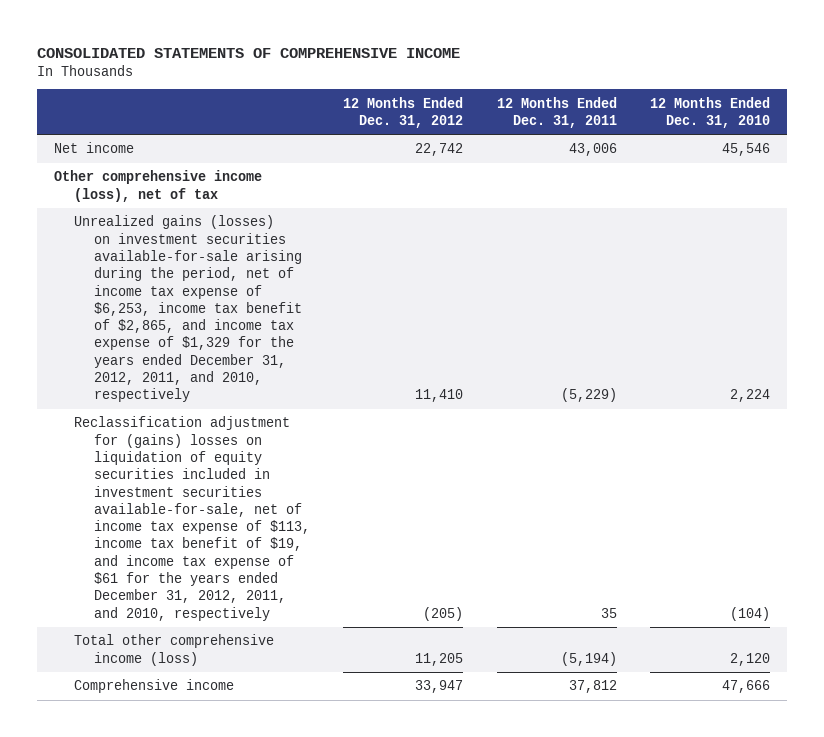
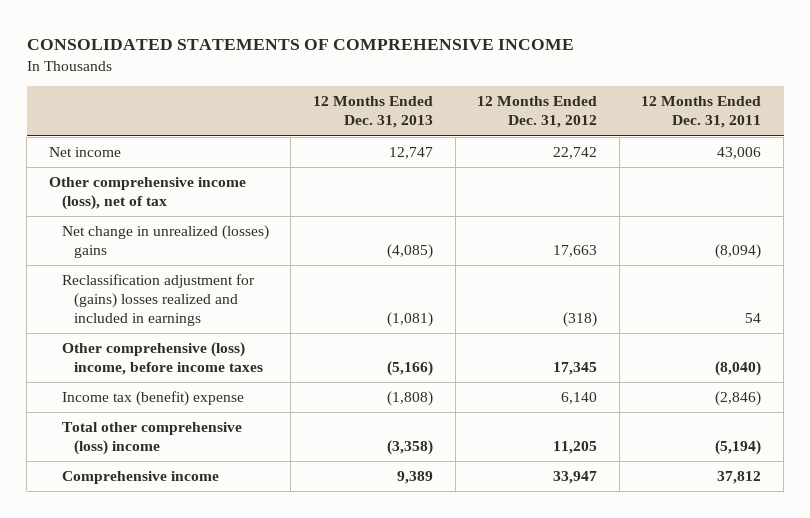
[650,96,771,128] 12 Months Ended Dec. 31, 2010 -> none
none -> [312,96,433,129] 12 Months Ended Dec. 31, 2013
[73,215,302,403] Unrealized gains (losses) on investment securities available-for-sale arising during the period, net of income tax expense of $6,253, income tax benefit of $2,865, and income tax expense of $1,329 for the years ended December 31, 2012, 2011, and 2010, respectively -> none
[73,416,310,621] Reclassification adjustment for (gains) losses on liquidation of equity securities included in investment securities available-for-sale, net of income tax expense of $113, income tax benefit of $19, and income tax expense of $61 for the years ended December 31, 2012, 2011, and 2010, respectively -> none
none -> [61,225,269,259] Net change in unrealized (losses) gains
none -> [61,274,255,327] Reclassification adjustment for (gains) losses realized and included in earnings
none -> [61,342,264,376] Other comprehensive (loss) income, before income taxes
none -> [61,391,244,407] Income tax (benefit) expense
[73,634,274,666] Total other comprehensive income (loss) -> [61,422,242,456] Total other comprehensive (loss) income

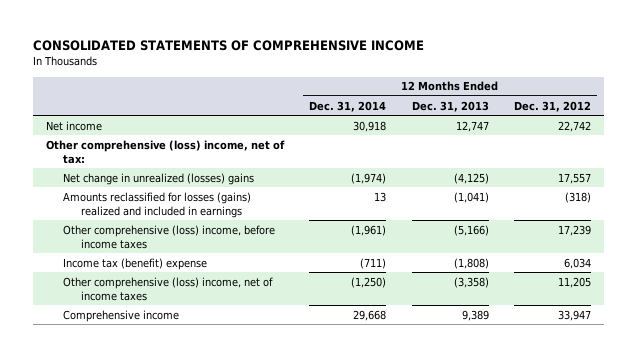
[641,96,762,129] 12 Months Ended Dec. 31, 2011 -> none
none -> [309,100,387,112] Dec. 31, 2014
[48,177,246,211] Other comprehensive income (loss), net of tax -> [45,139,285,164] Other comprehensive (loss) income, net of tax:
[386,244,433,260] (4,085) -> [453,172,489,184] (4,125)
[553,245,598,258] 17,663 -> [558,172,592,184] 17,557
[61,274,255,327] Reclassification adjustment for (gains) losses realized and included in earnings -> [63,191,252,218] Amounts reclassified for losses (gains) realized and included in earnings
[386,312,433,328] (1,081) -> [453,191,489,203] (1,041)
[553,362,598,376] 17,345 -> [558,224,592,236] 17,239
[561,392,598,405] 6,140 -> [564,257,592,269] 6,034
[61,422,242,456] Total other comprehensive (loss) income -> [63,276,274,301] Other comprehensive (loss) income, net of income taxes

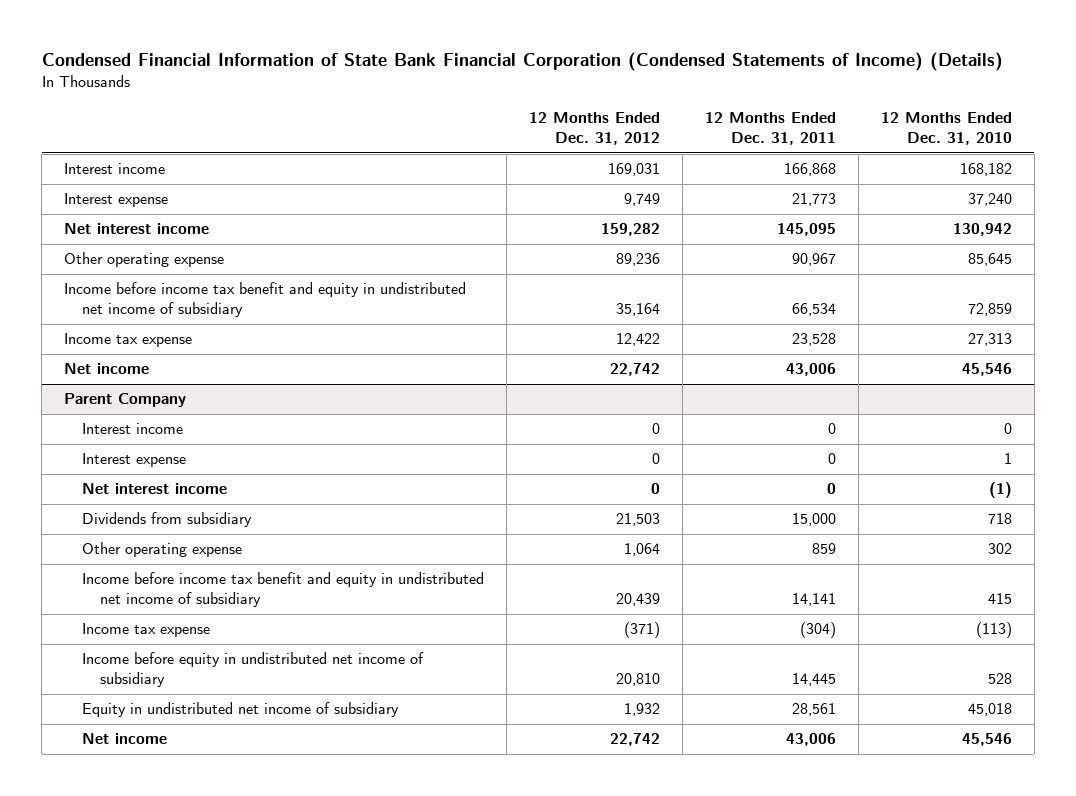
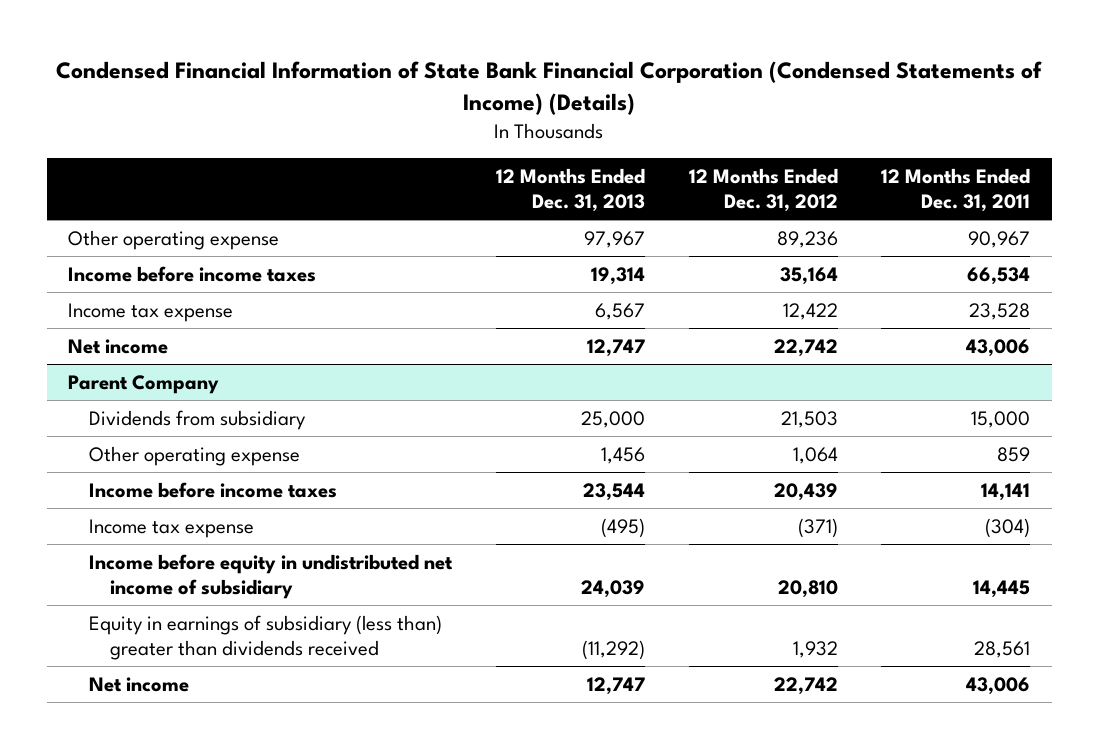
[880,112,1012,146] 12 Months Ended Dec. 31, 2010 -> none
none -> [495,167,645,213] 12 Months Ended Dec. 31, 2013
[64,163,166,175] Interest income -> none
[64,193,169,208] Interest expense -> none
[64,223,210,235] Net interest income -> none
[64,282,467,318] Income before income tax benefit and equity in undistributed net income of subsidiary -> [68,265,317,282] Income before income taxes
[82,423,184,435] Interest income -> none
[82,453,187,468] Interest expense -> none
[82,483,228,495] Net interest income -> none
[82,572,485,608] Income before income tax benefit and equity in undistributed net income of subsidiary -> [89,481,338,498] Income before income taxes
[82,702,400,718] Equity in undistributed net income of subsidiary -> [89,614,443,660] Equity in earnings of subsidiary (less than) greater than dividends received

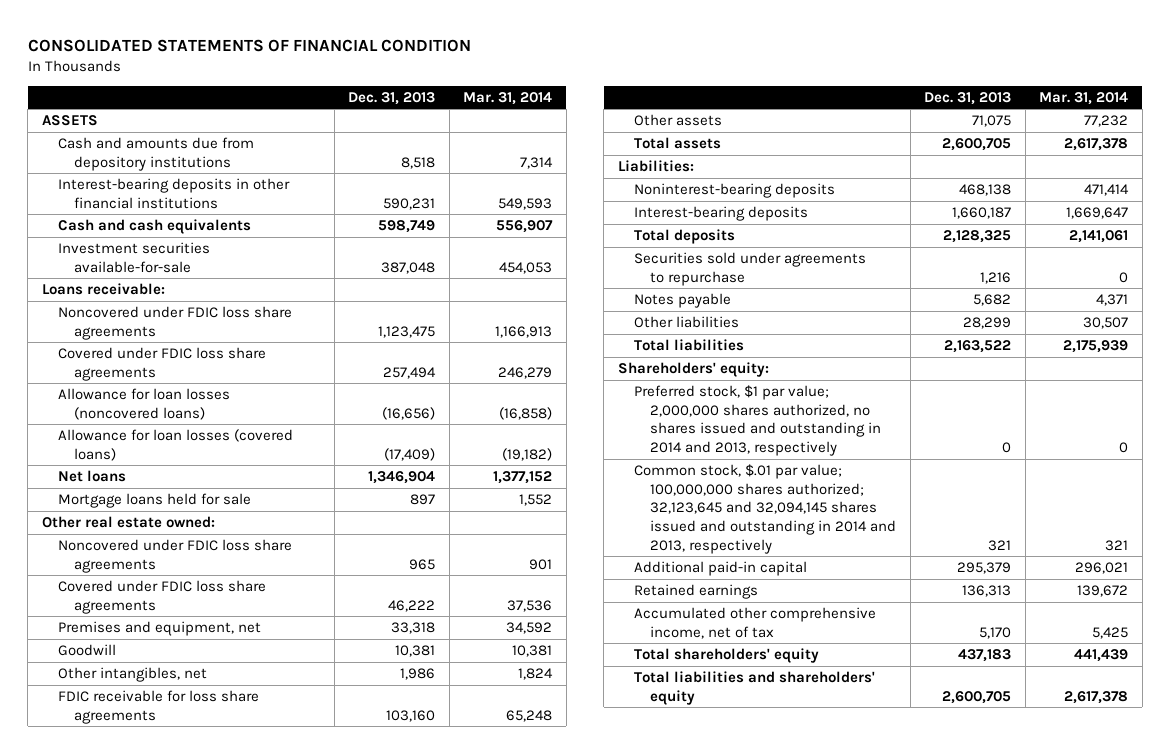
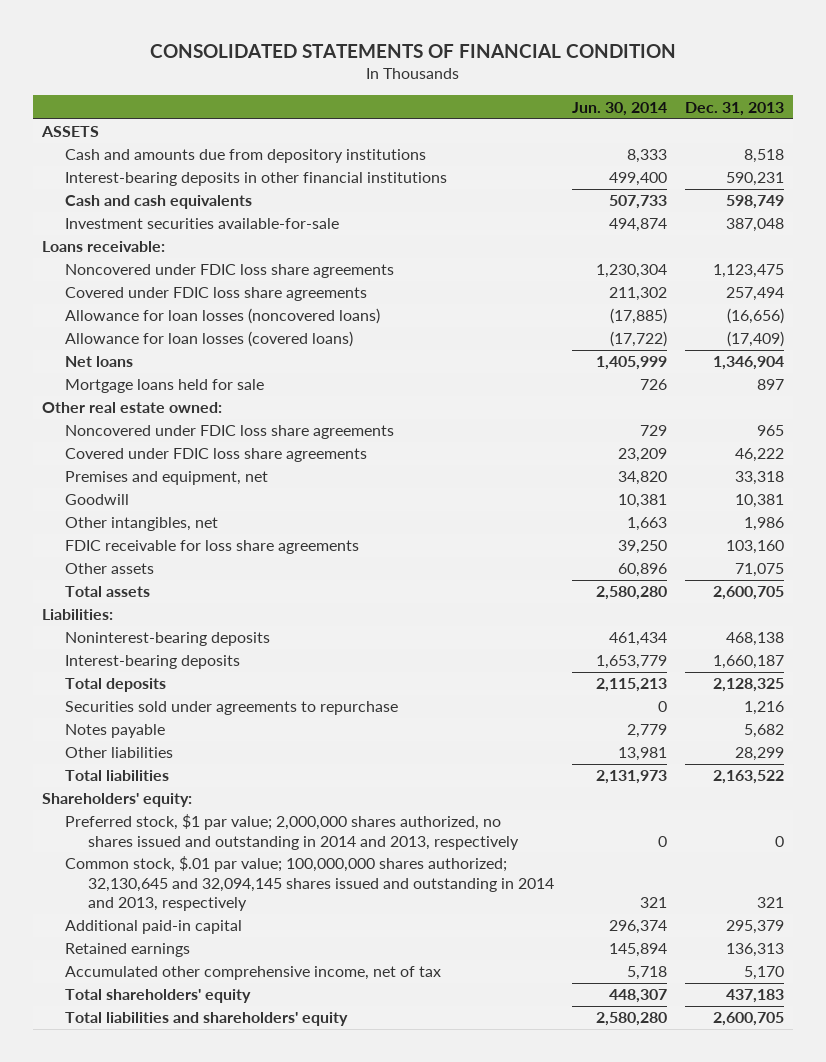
[463,91,553,105] Mar. 31, 2014 -> none
none -> [572,101,668,116] Jun. 30, 2014
[633,464,897,554] Common stock, $.01 par value; 100,000,000 shares authorized; 32,123,645 and 32,094,145 shares issued and outstanding in 2014 and 2013, respectively -> [64,856,555,911] Common stock, $.01 par value; 100,000,000 shares authorized; 32,130,645 and 32,094,145 shares issued and outstanding in 2014 and 2013, respectively

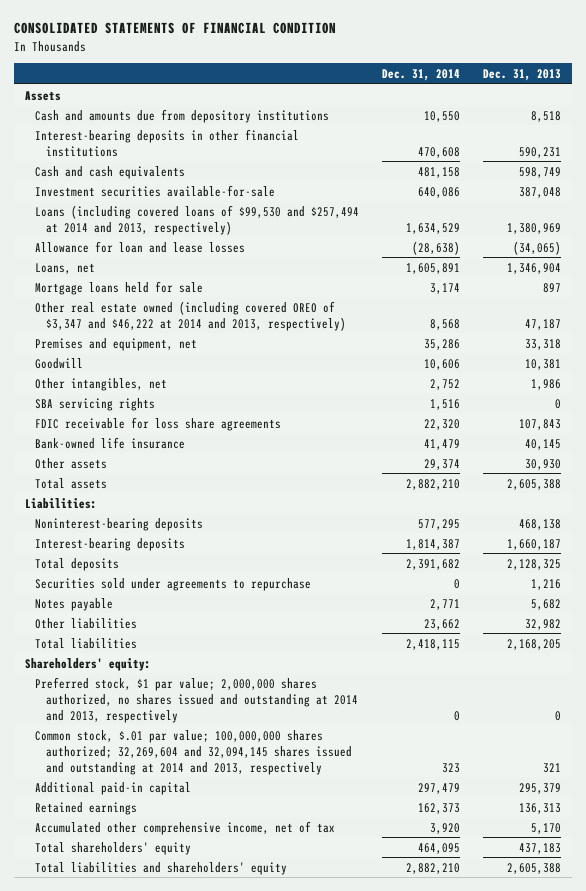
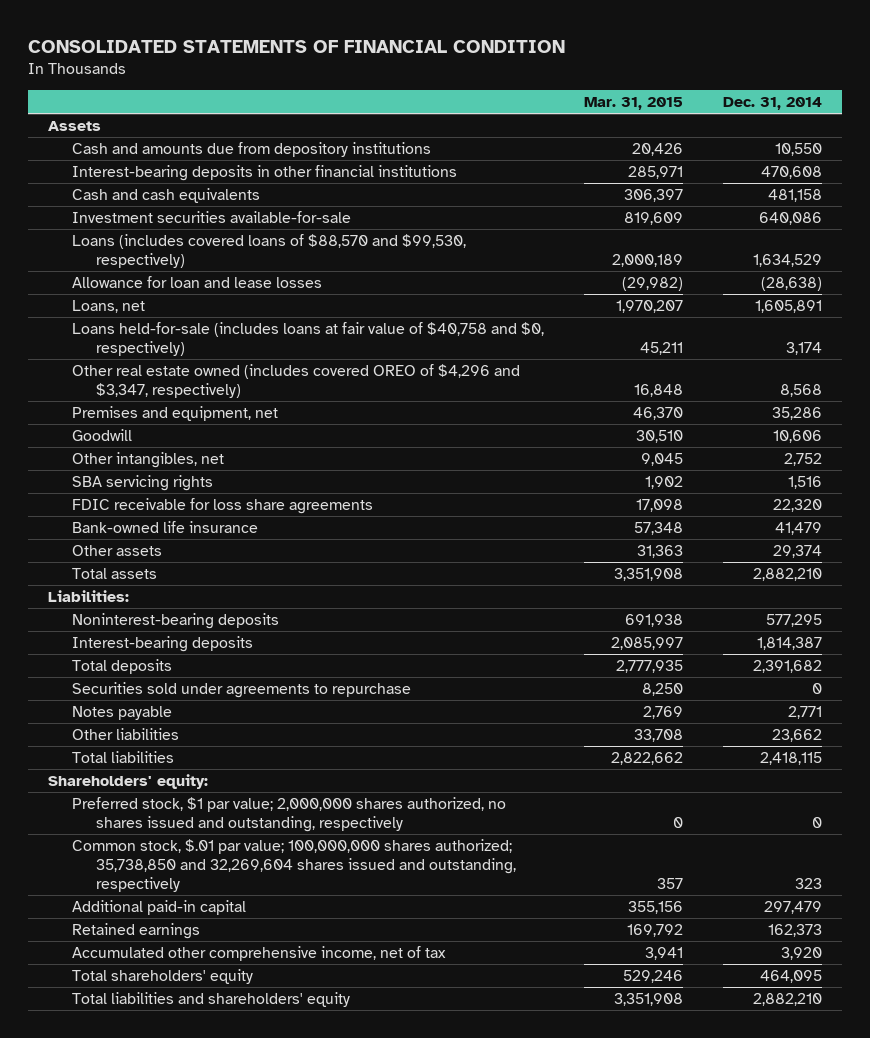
[482,68,561,81] Dec. 31, 2013 -> none
none -> [584,97,684,111] Mar. 31, 2015
[35,204,360,235] Loans (including covered loans of $99,530 and $257,494 at 2014 and 2013, respectively) -> [72,233,467,269] Loans (includes covered loans of $88,570 and $99,530, respectively)
[35,280,204,295] Mortgage loans held for sale -> [72,321,545,357] Loans held-for-sale (includes loans at fair value of $40,758 and $0, respectively)
[35,300,346,331] Other real estate owned (including covered OREO of $3,347 and $46,222 at 2014 and 2013, respectively) -> [72,363,521,399] Other real estate owned (includes covered OREO of $4,296 and $3,347, respectively)
[35,676,358,723] Preferred stock, $1 par value; 2,000,000 shares authorized, no shares issued and outstanding at 2014 and 2013, respectively -> [72,796,507,833] Preferred stock, $1 par value; 2,000,000 shares authorized, no shares issued and outstanding, respectively
[35,729,352,775] Common stock, $.01 par value; 100,000,000 shares authorized; 32,269,604 and 32,094,145 shares issued and outstanding at 2014 and 2013, respectively -> [72,838,517,893] Common stock, $.01 par value; 100,000,000 shares authorized; 35,738,850 and 32,269,604 shares issued and outstanding, respectively

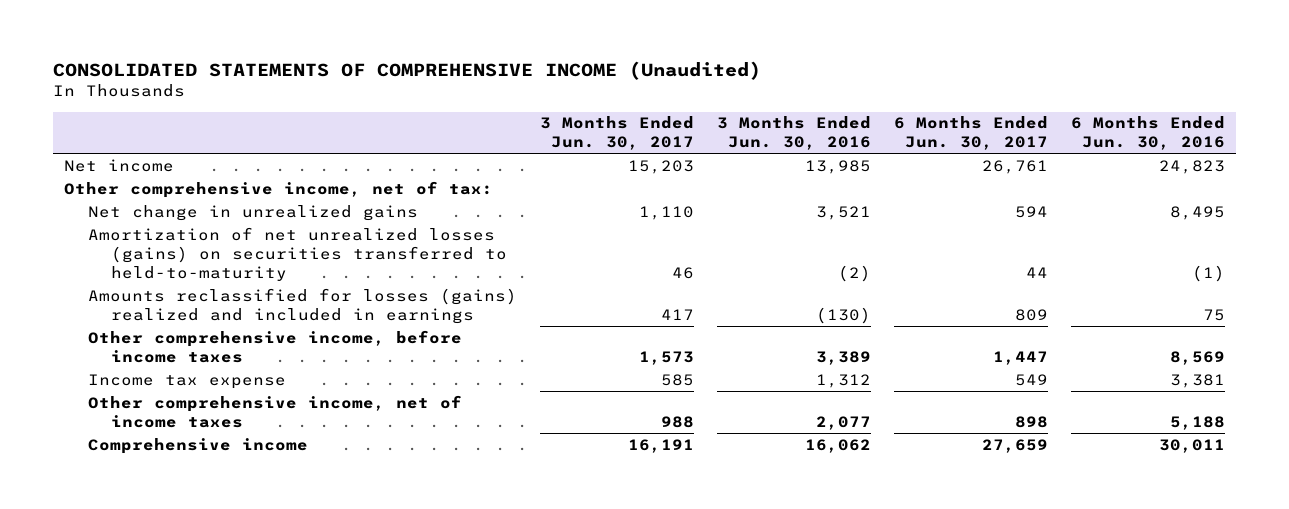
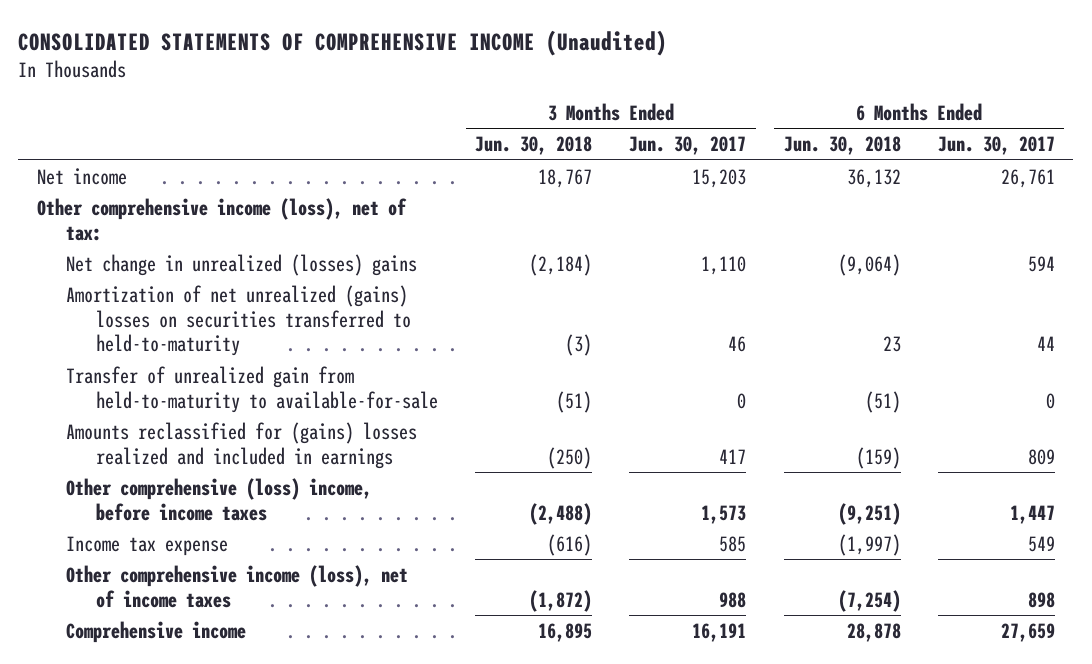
[716,116,871,151] 3 Months Ended Jun. 30, 2016 -> none
[1070,116,1225,151] 6 Months Ended Jun. 30, 2016 -> none
none -> [475,136,593,156] Jun. 30, 2018
none -> [783,136,901,156] Jun. 30, 2018
[64,180,494,198] Other comprehensive income, net of tax: -> [36,197,407,241] Other comprehensive income (loss), net of tax:
[87,204,418,221] Net change in unrealized gains -> [66,253,418,276] Net change in unrealized (losses) gains
none -> [66,284,412,357] Amortization of net unrealized (gains) losses on securities transferred to held-to-maturity
[87,226,507,281] Amortization of net unrealized losses (gains) on securities transferred to held-to-maturity -> [66,365,439,413] Transfer of unrealized gain from held-to-maturity to available-for-sale
[671,266,694,279] 46 -> [737,392,747,409] 0
[1025,266,1048,278] 44 -> [1045,392,1055,409] 0
[87,287,517,324] Amounts reclassified for losses (gains) realized and included in earnings -> [66,421,418,469] Amounts reclassified for (gains) losses realized and included in earnings
[87,329,462,363] Other comprehensive income, before income taxes -> [66,477,373,521] Other comprehensive (loss) income, before income taxes
[87,394,462,428] Other comprehensive income, net of income taxes -> [66,564,409,608] Other comprehensive income (loss), net of income taxes

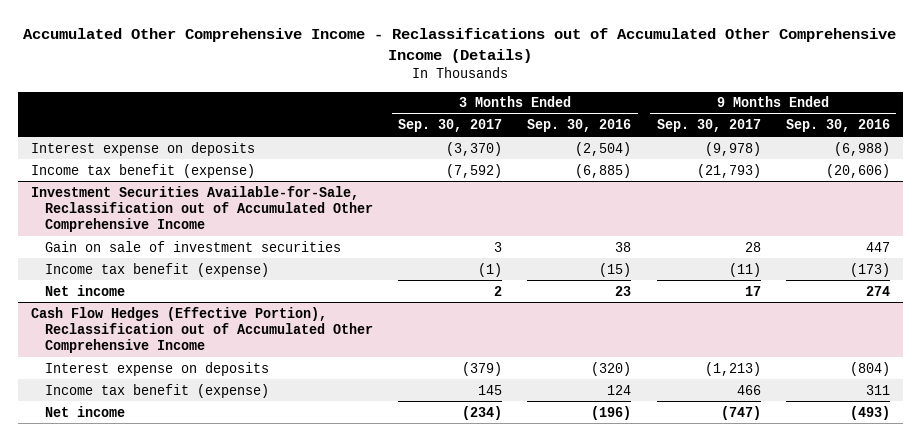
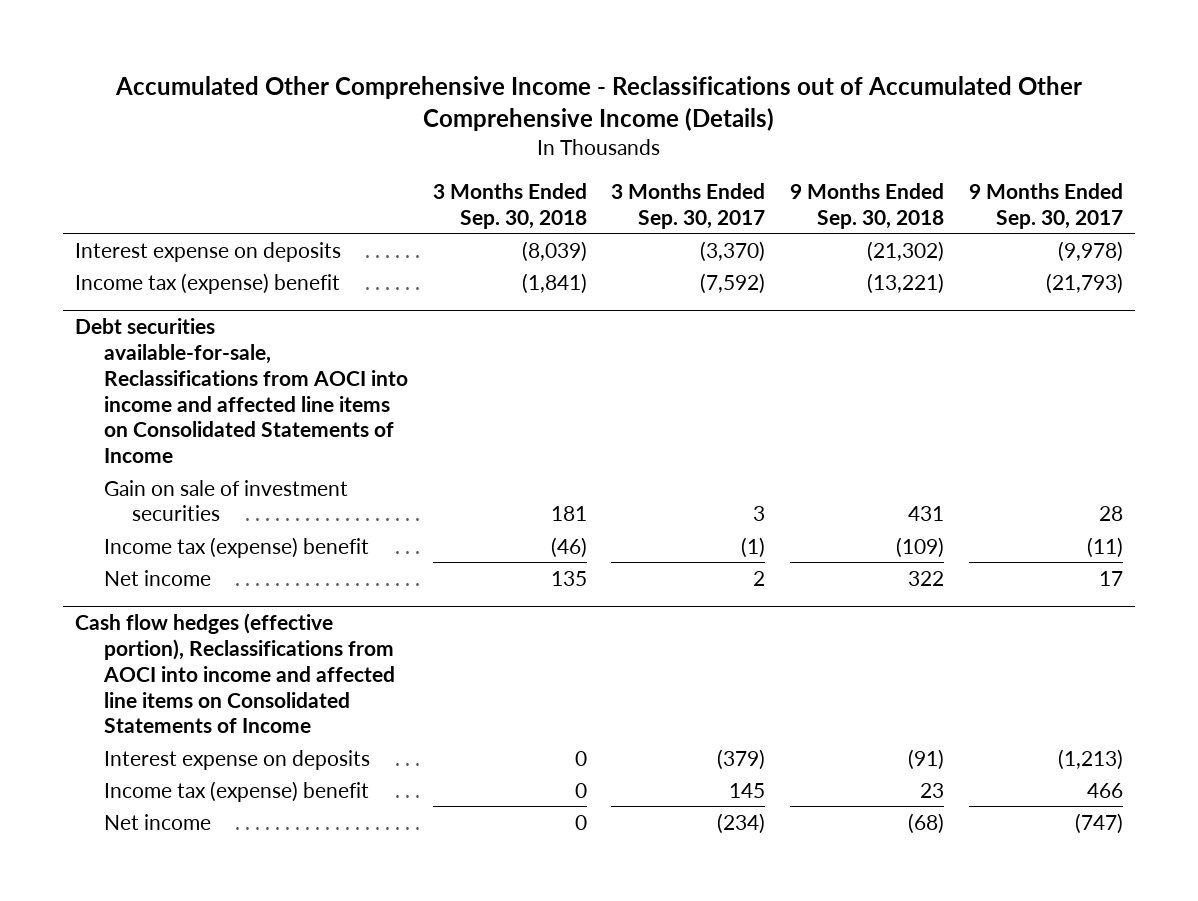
[527,119,632,133] Sep. 30, 2016 -> none
[786,119,891,133] Sep. 30, 2016 -> none
none -> [432,182,587,229] 3 Months Ended Sep. 30, 2018
none -> [790,182,945,229] 9 Months Ended Sep. 30, 2018
[30,185,373,233] Investment Securities Available-for-Sale, Reclassification out of Accumulated Other Comprehensive Income -> none
[30,163,255,178] Income tax benefit (expense) -> [75,272,341,294] Income tax (expense) benefit
none -> [75,318,408,464] Debt securities available-for-sale, Reclassifications from AOCI into income and affected line items on Consolidated Statements of Income
[44,262,269,277] Income tax benefit (expense) -> [103,536,369,558] Income tax (expense) benefit
[30,306,373,354] Cash Flow Hedges (Effective Portion), Reclassification out of Accumulated Other Comprehensive Income -> none
none -> [75,613,395,734] Cash flow hedges (effective portion), Reclassifications from AOCI into income and affected line items on Consolidated Statements of Income
[44,383,269,398] Income tax benefit (expense) -> [103,780,369,802] Income tax (expense) benefit

